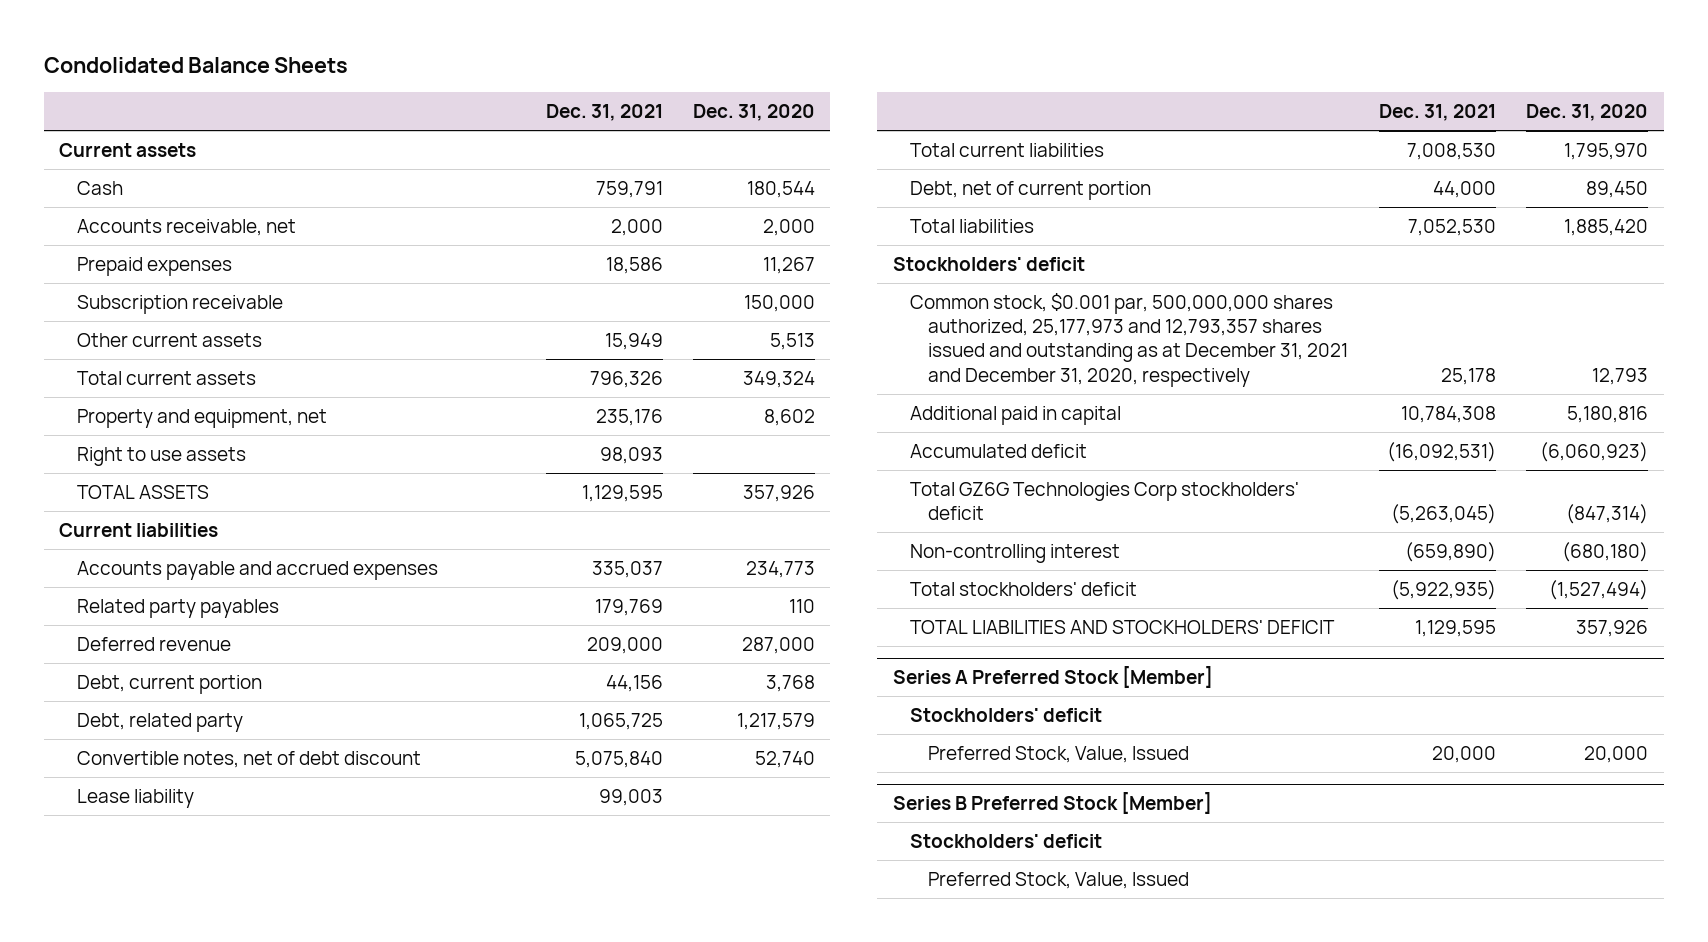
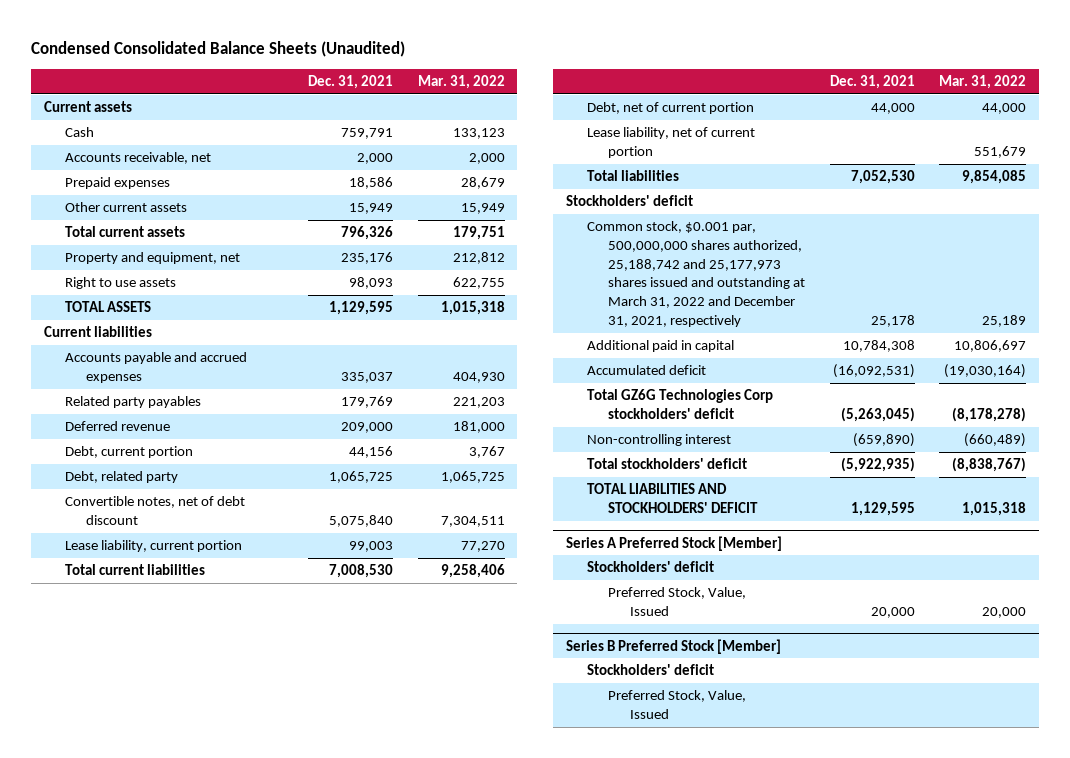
[44,57,349,74] Condolidated Balance Sheets -> [31,41,406,58] Condensed Consolidated Balance Sheets (Unaudited)
[693,104,816,122] Dec. 31, 2020 -> none
none -> [417,74,505,89] Mar. 31, 2022
[77,294,284,314] Subscription receivable -> none
[77,788,195,808] Lease liability -> [65,540,243,553] Lease liability, current portion
none -> [586,127,755,158] Lease liability, net of current portion
[910,292,1349,387] Common stock, $0.001 par, 500,000,000 shares authorized, 25,177,973 and 12,793,357 shares issued and outstanding as at December 31, 2021 and December 31, 2020, respectively -> [586,221,806,327] Common stock, $0.001 par, 500,000,000 shares authorized, 25,188,742 and 25,177,973 shares issued and outstanding at March 31, 2022 and December 31, 2021, respectively

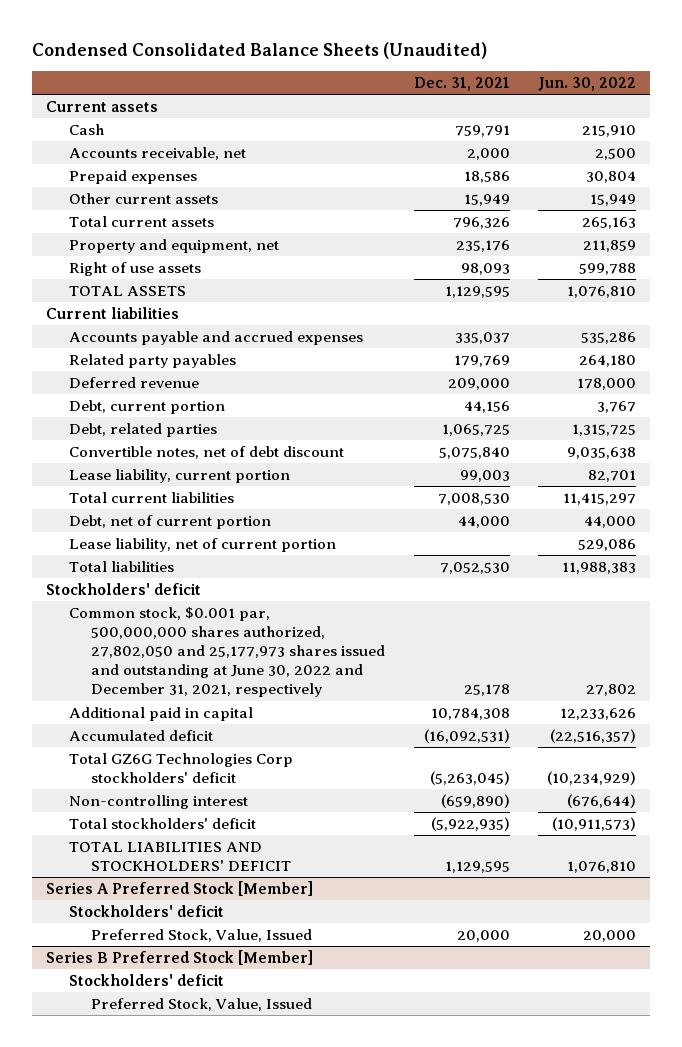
[417,74,505,89] Mar. 31, 2022 -> none
none -> [538,76,637,91] Jun. 30, 2022
[65,277,177,290] Right to use assets -> [68,261,201,276] Right of use assets
[65,471,179,484] Debt, related party -> [68,422,217,437] Debt, related parties
[586,221,806,327] Common stock, $0.001 par, 500,000,000 shares authorized, 25,188,742 and 25,177,973 shares issued and outstanding at March 31, 2022 and December 31, 2021, respectively -> [68,606,386,698] Common stock, $0.001 par, 500,000,000 shares authorized, 27,802,050 and 25,177,973 shares issued and outstanding at June 30, 2022 and December 31, 2021, respectively

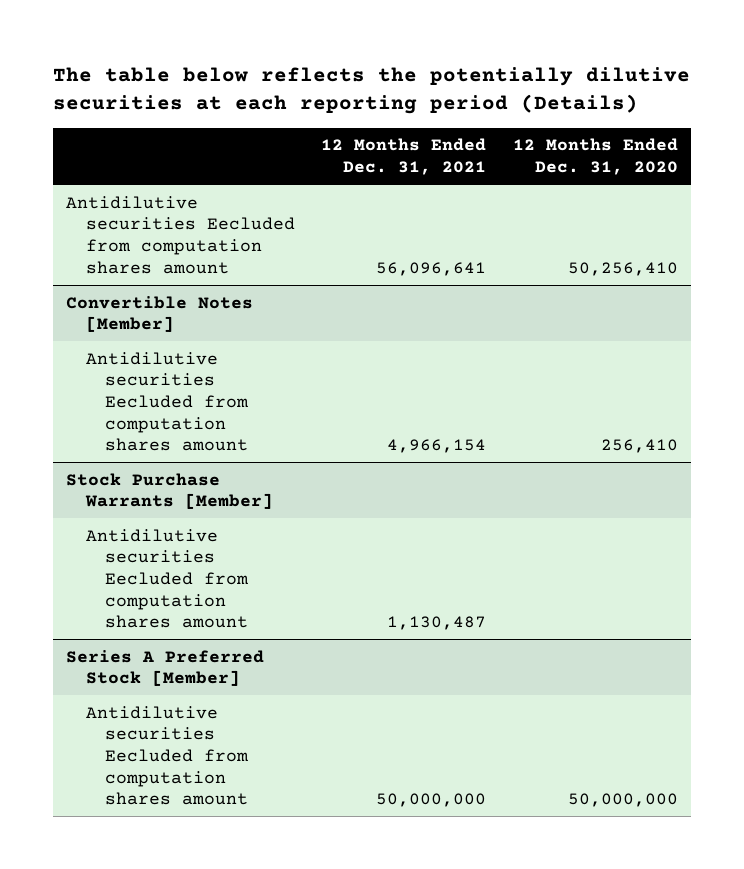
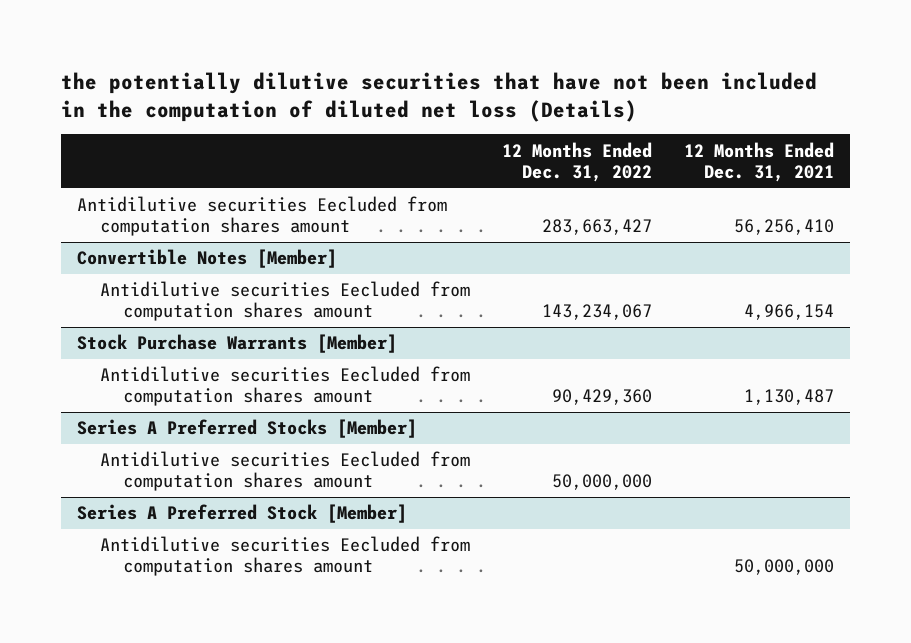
[52,67,690,115] The table below reflects the potentially dilutive securities at each reporting period (Details) -> [61,71,818,122] the potentially dilutive securities that have not been included in the computation of diluted net loss (Details)
[512,138,678,176] 12 Months Ended Dec. 31, 2020 -> none
none -> [502,141,653,182] 12 Months Ended Dec. 31, 2022
[376,261,487,276] 56,096,641 -> [733,219,834,236] 56,256,410
none -> [77,419,418,439] Series A Preferred Stocks [Member]
none -> [100,451,471,492] Antidilutive securities Eecluded from computation shares amount

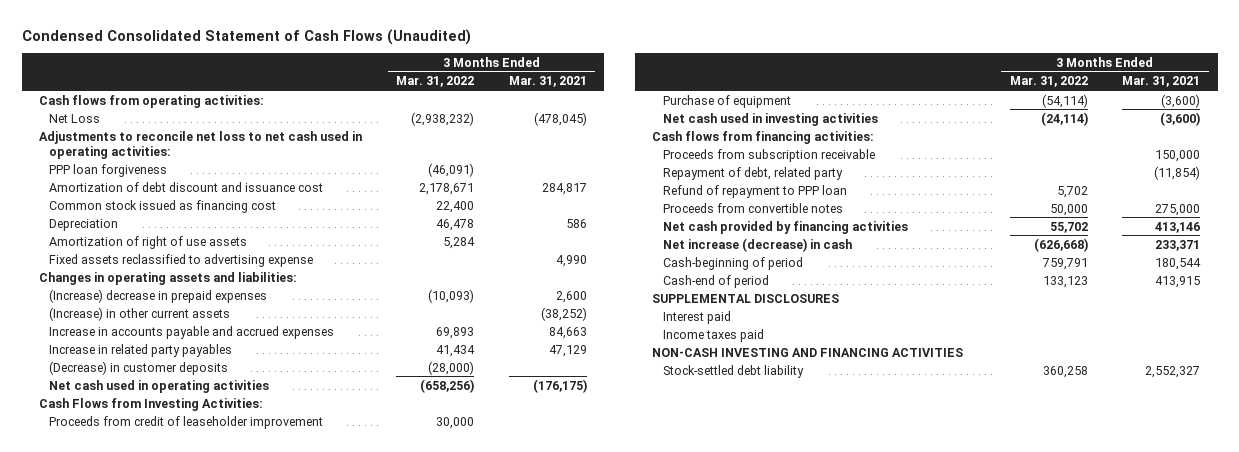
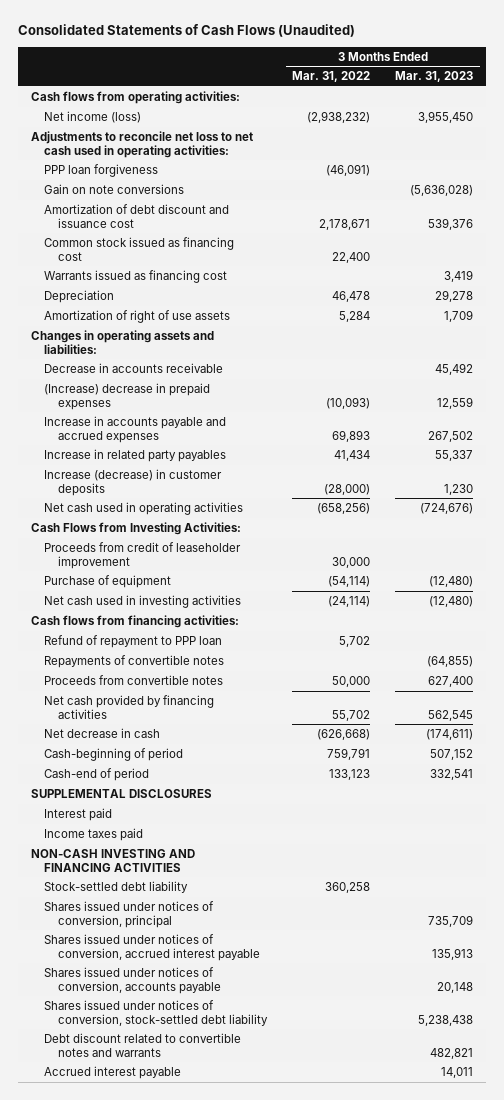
[21,28,471,45] Condensed Consolidated Statement of Cash Flows (Unaudited) -> [17,24,355,38] Consolidated Statements of Cash Flows (Unaudited)
[508,76,587,88] Mar. 31, 2021 -> none
none -> [395,71,474,83] Mar. 31, 2023
[49,113,101,123] Net Loss -> [44,110,142,123] Net income (loss)
none -> [44,183,185,194] Gain on note conversions
none -> [44,269,228,283] Warrants issued as financing cost
[49,253,314,267] Fixed assets reclassified to advertising expense -> none
none -> [44,362,224,373] Decrease in accounts receivable
[49,306,231,321] (Increase) in other current assets -> none
[49,360,229,375] (Decrease) in customer deposits -> [44,468,223,496] Increase (decrease) in customer deposits
[662,148,875,162] Proceeds from subscription receivable -> none
[662,166,843,180] Repayment of debt, related party -> none
none -> [44,654,225,668] Repayments of convertible notes
[662,237,852,252] Net increase (decrease) in cash -> [44,727,161,738] Net decrease in cash
none -> [44,900,215,928] Shares issued under notices of conversion, principal
none -> [44,933,260,961] Shares issued under notices of conversion, accrued interest payable
none -> [44,966,221,994] Shares issued under notices of conversion, accounts payable
none -> [44,999,268,1026] Shares issued under notices of conversion, stock-settled debt liability
none -> [44,1032,242,1057] Debt discount related to convertible notes and warrants
none -> [44,1065,182,1079] Accrued interest payable

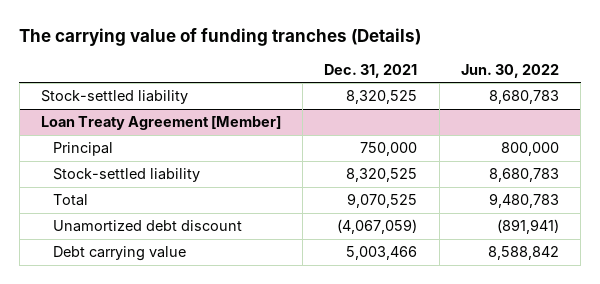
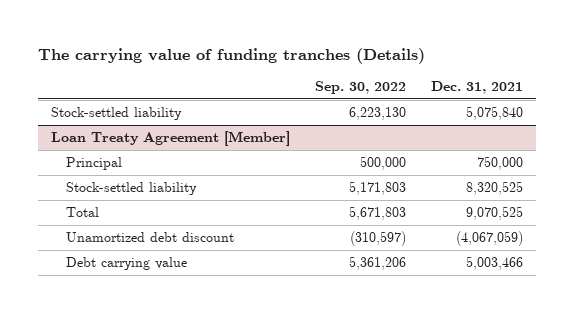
[460,63,559,78] Jun. 30, 2022 -> none
none -> [315,81,407,95] Sep. 30, 2022
[346,90,418,105] 8,320,525 -> [466,106,524,121] 5,075,840

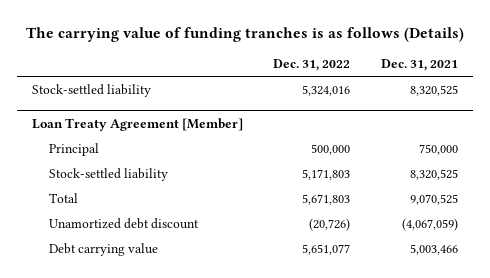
[37,47,425,64] The carrying value of funding tranches (Details) -> [25,26,464,42] The carrying value of funding tranches is as follows (Details)
[315,81,407,95] Sep. 30, 2022 -> none
none -> [273,58,351,71] Dec. 31, 2022
[466,106,524,121] 5,075,840 -> [409,84,458,96] 8,320,525

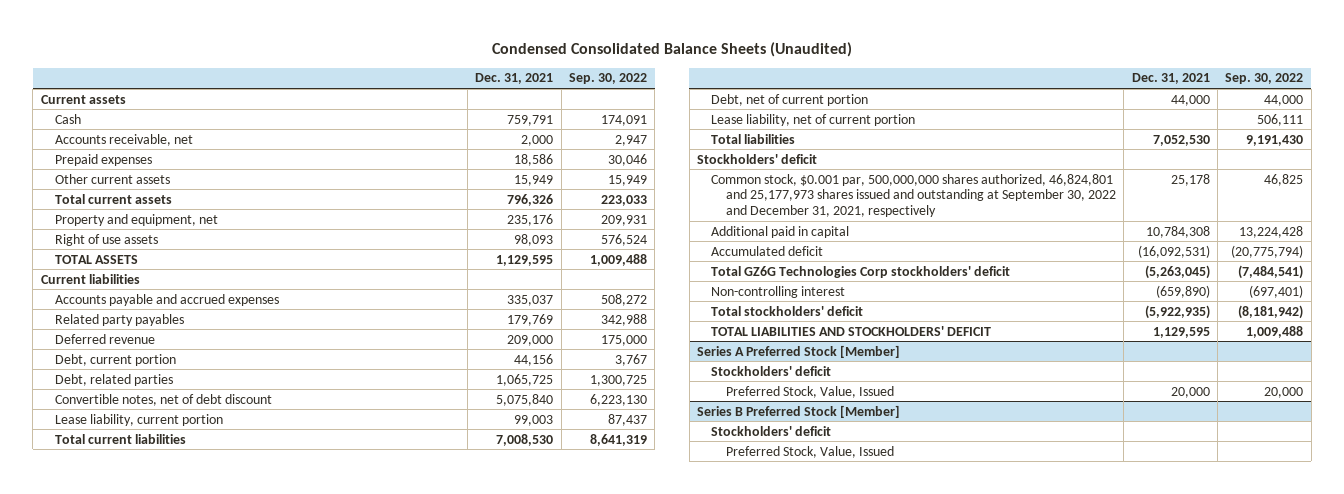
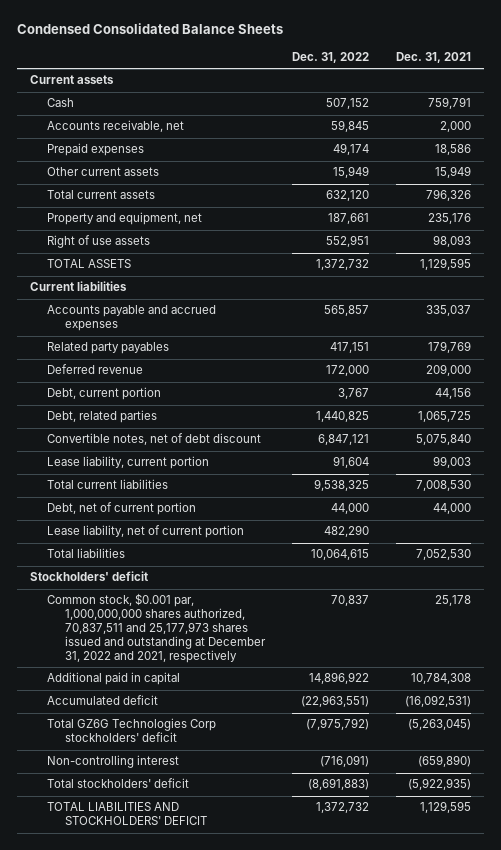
[492,41,853,57] Condensed Consolidated Balance Sheets (Unaudited) -> [16,23,283,35] Condensed Consolidated Balance Sheets
[569,73,648,85] Sep. 30, 2022 -> none
none -> [291,51,369,63] Dec. 31, 2022
[711,173,1116,218] Common stock, $0.001 par, 500,000,000 shares authorized, 46,824,801 and 25,177,973 shares issued and outstanding at September 30, 2022 and December 31, 2021, respectively -> [47,593,266,664] Common stock, $0.001 par, 1,000,000,000 shares authorized, 70,837,511 and 25,177,973 shares issued and outstanding at December 31, 2022 and 2021, respectively
[696,344,900,358] Series A Preferred Stock [Member] -> none
[711,365,832,376] Stockholders' deficit -> none
[725,385,894,398] Preferred Stock, Value, Issued -> none
[696,404,900,418] Series B Preferred Stock [Member] -> none
[711,425,832,436] Stockholders' deficit -> none
[725,445,894,458] Preferred Stock, Value, Issued -> none

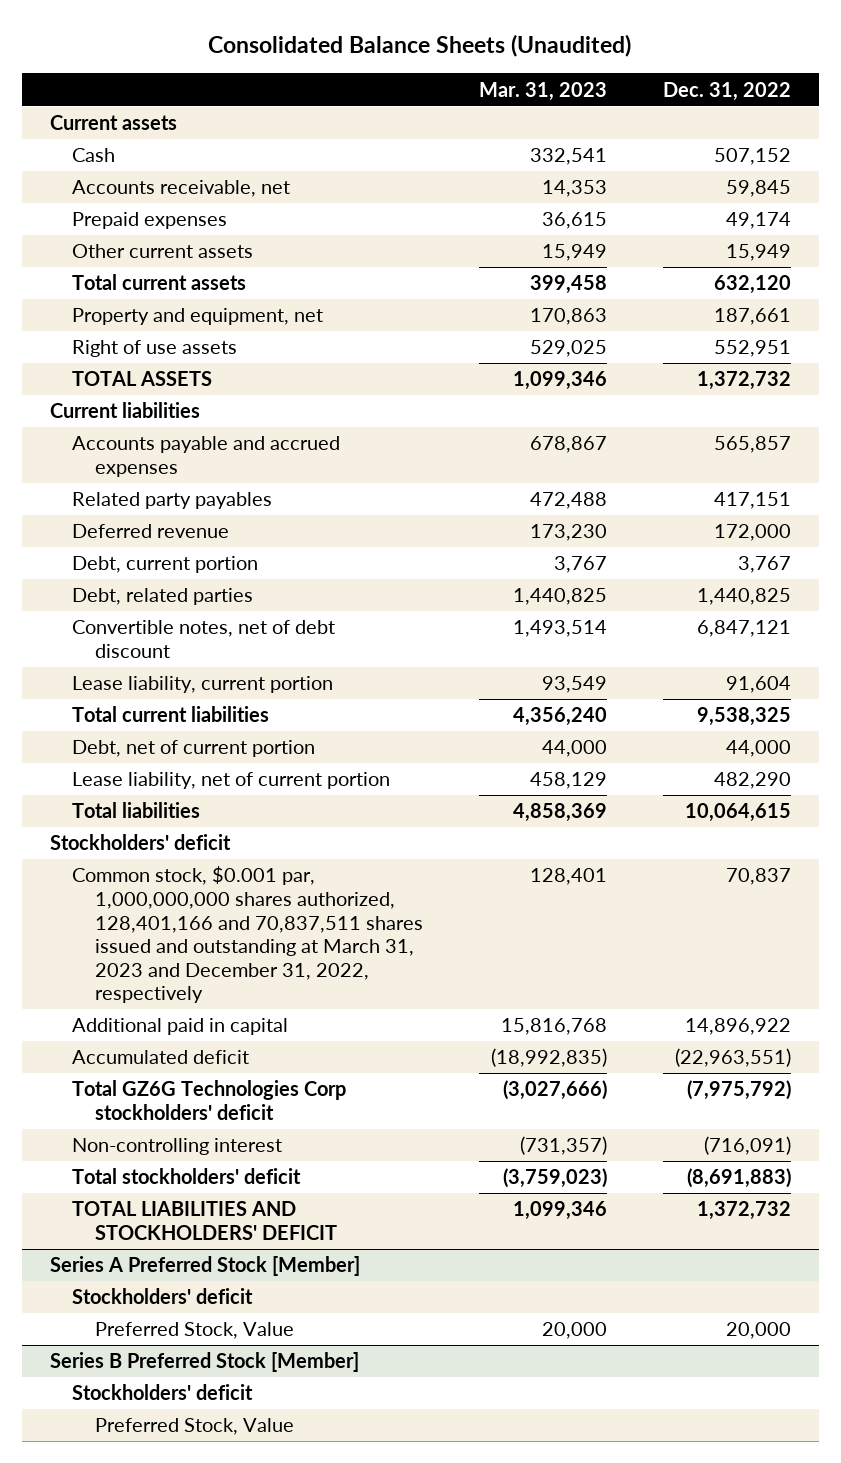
[16,23,283,35] Condensed Consolidated Balance Sheets -> [208,34,632,58] Consolidated Balance Sheets (Unaudited)
[395,51,471,63] Dec. 31, 2021 -> none
none -> [478,81,607,101] Mar. 31, 2023
[47,593,266,664] Common stock, $0.001 par, 1,000,000,000 shares authorized, 70,837,511 and 25,177,973 shares issued and outstanding at December 31, 2022 and 2021, respectively -> [72,866,423,1004] Common stock, $0.001 par, 1,000,000,000 shares authorized, 128,401,166 and 70,837,511 shares issued and outstanding at March 31, 2023 and December 31, 2022, respectively
none -> [50,1256,361,1277] Series A Preferred Stock [Member]
none -> [72,1288,254,1305] Stockholders' deficit
none -> [94,1322,294,1340] Preferred Stock, Value
none -> [50,1352,360,1373] Series B Preferred Stock [Member]
none -> [72,1384,254,1401] Stockholders' deficit
none -> [94,1418,294,1436] Preferred Stock, Value

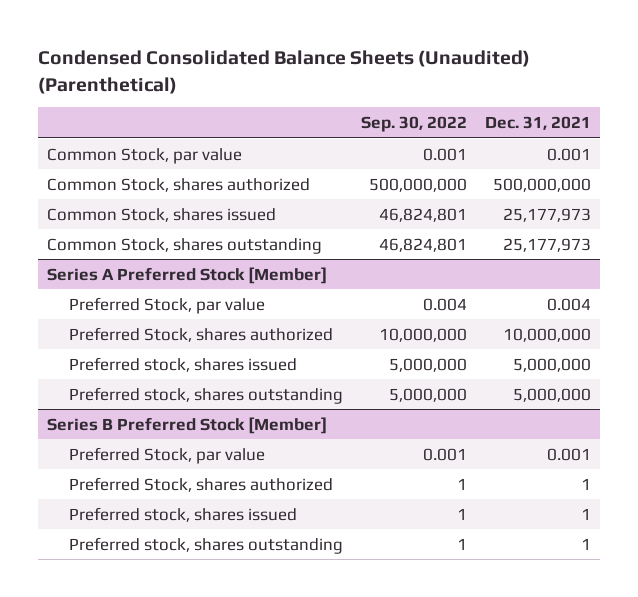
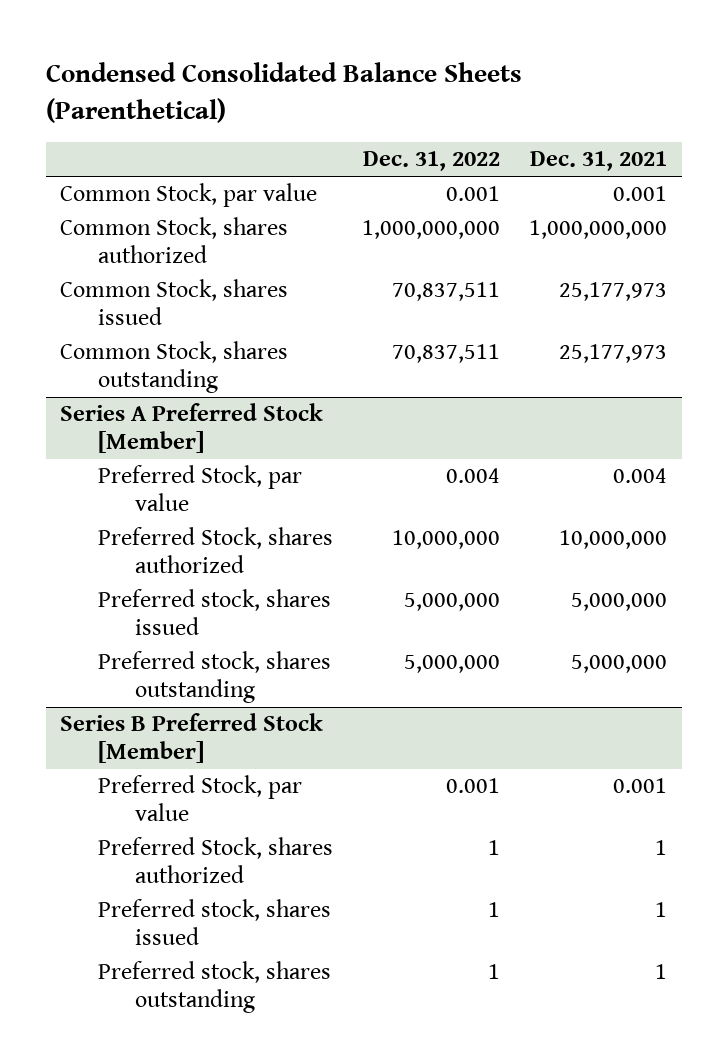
[38,50,531,94] Condensed Consolidated Balance Sheets (Unaudited) (Parenthetical) -> [45,62,522,123] Condensed Consolidated Balance Sheets (Parenthetical)
[361,116,468,133] Sep. 30, 2022 -> none
none -> [363,151,501,172] Dec. 31, 2022
[493,177,592,192] 500,000,000 -> [529,220,668,240] 1,000,000,000

